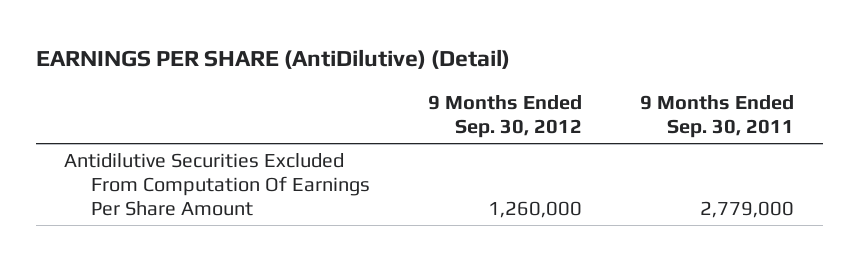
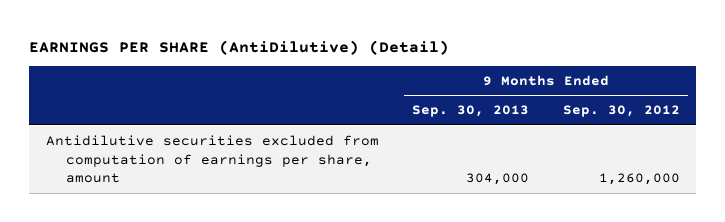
[639,94,794,139] 9 Months Ended Sep. 30, 2011 -> none
none -> [412,105,530,118] Sep. 30, 2013
[64,152,370,217] Antidilutive Securities Excluded From Computation Of Earnings Per Share Amount -> [45,134,379,184] Antidilutive securities excluded from computation of earnings per share, amount

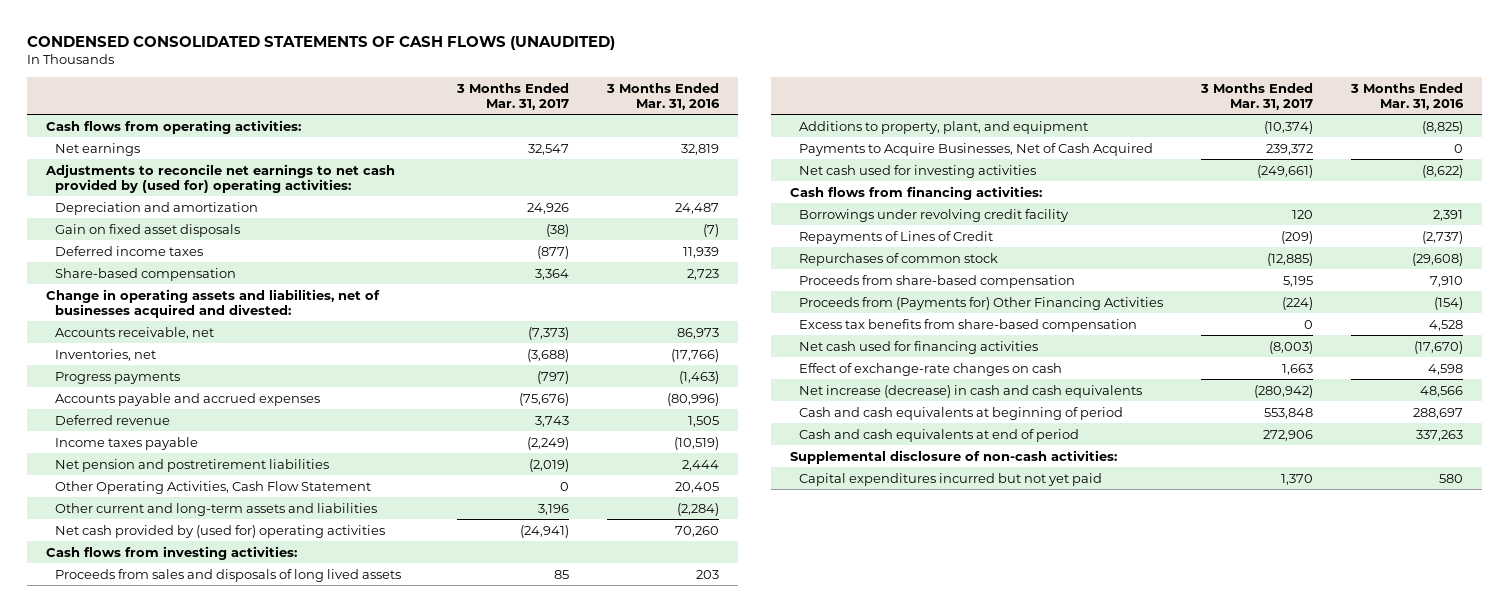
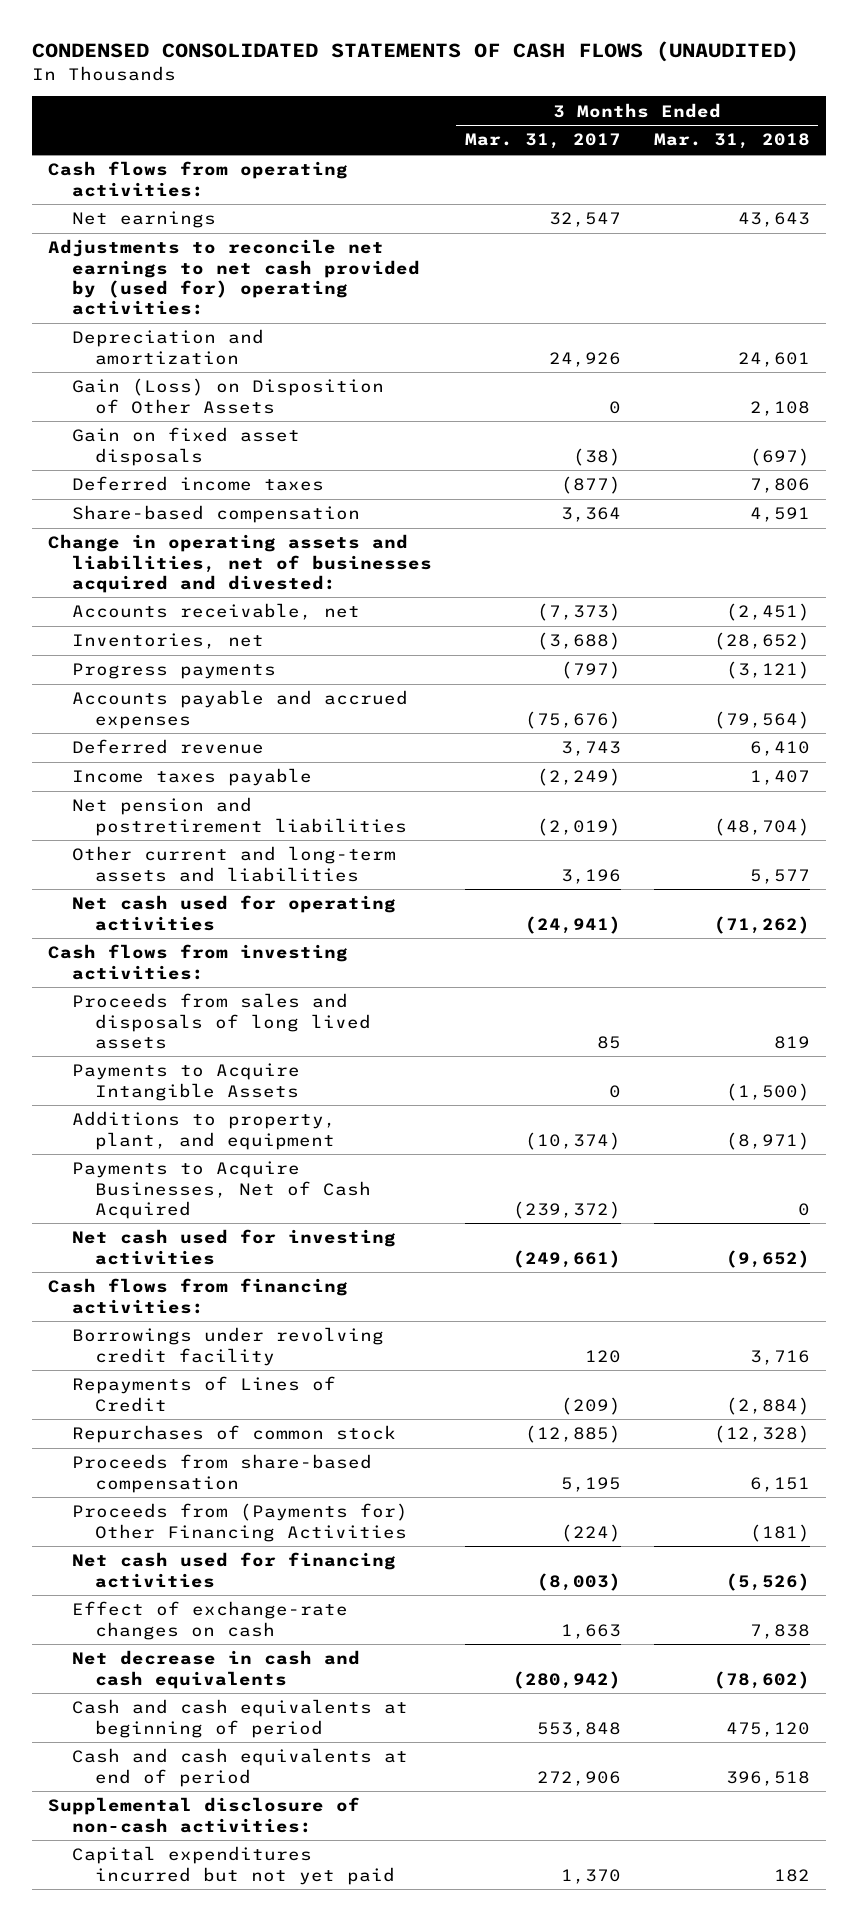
[606,82,721,110] 3 Months Ended Mar. 31, 2016 -> none
none -> [653,133,810,150] Mar. 31, 2018
none -> [71,378,384,414] Gain (Loss) on Disposition of Other Assets
[54,480,371,494] Other Operating Activities, Cash Flow Statement -> none
[54,524,385,538] Net cash provided by (used for) operating activities -> [71,895,396,931] Net cash used for operating activities
none -> [71,1063,300,1101] Payments to Acquire Intangible Assets
[1266,143,1314,155] 239,372 -> [512,1200,621,1219] (239,372)
[798,318,1137,332] Excess tax benefits from share-based compensation -> none
[798,384,1142,398] Net increase (decrease) in cash and cash equivalents -> [71,1650,360,1689] Net decrease in cash and cash equivalents

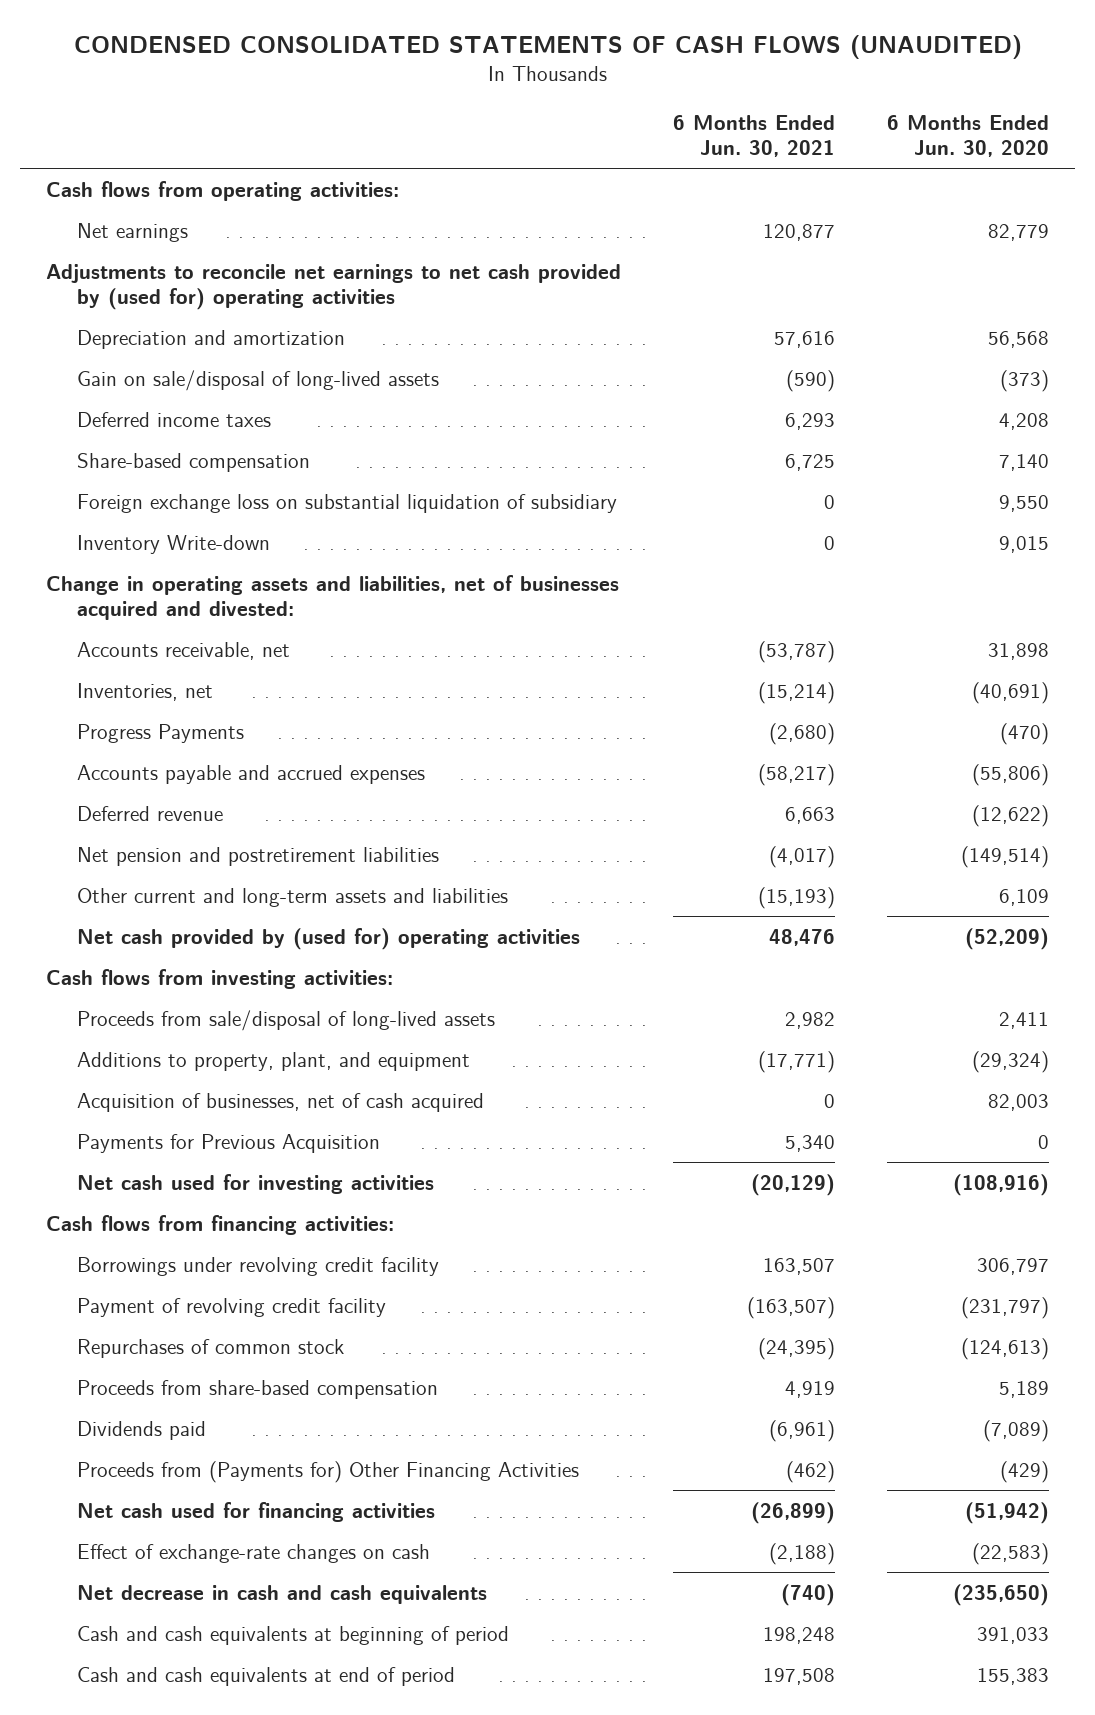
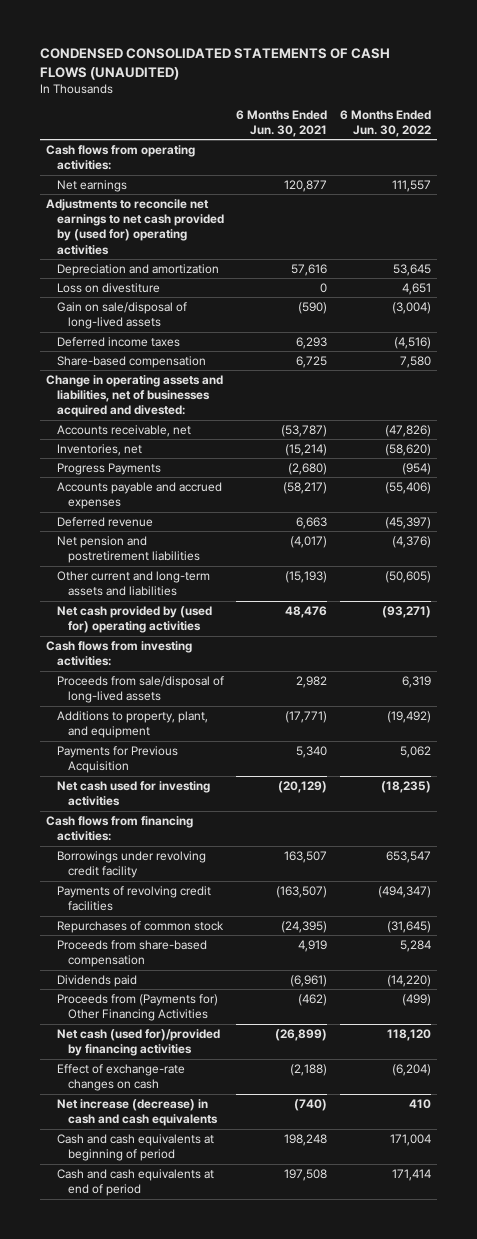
[887,115,1050,158] 6 Months Ended Jun. 30, 2020 -> none
none -> [339,109,431,137] 6 Months Ended Jun. 30, 2022
none -> [56,282,160,293] Loss on divestiture
[76,493,617,513] Foreign exchange loss on substantial liquidation of subsidiary -> none
[76,534,270,554] Inventory Write-down -> none
[76,1092,484,1112] Acquisition of businesses, net of cash acquired -> none
[76,1297,386,1317] Payment of revolving credit facility -> [56,885,211,912] Payments of revolving credit facilities
[76,1501,435,1522] Net cash used for financing activities -> [56,1028,220,1057] Net cash (used for)/provided by financing activities
[76,1584,487,1604] Net decrease in cash and cash equivalents -> [56,1098,218,1127] Net increase (decrease) in cash and cash equivalents

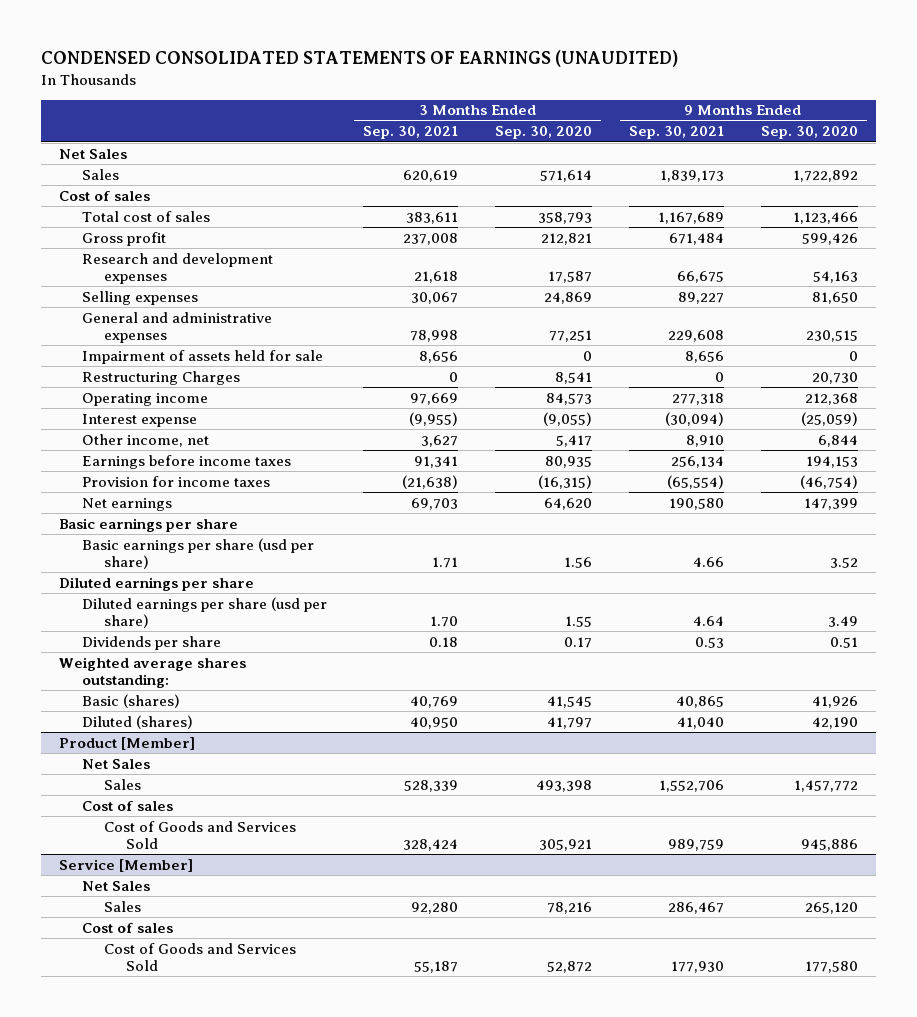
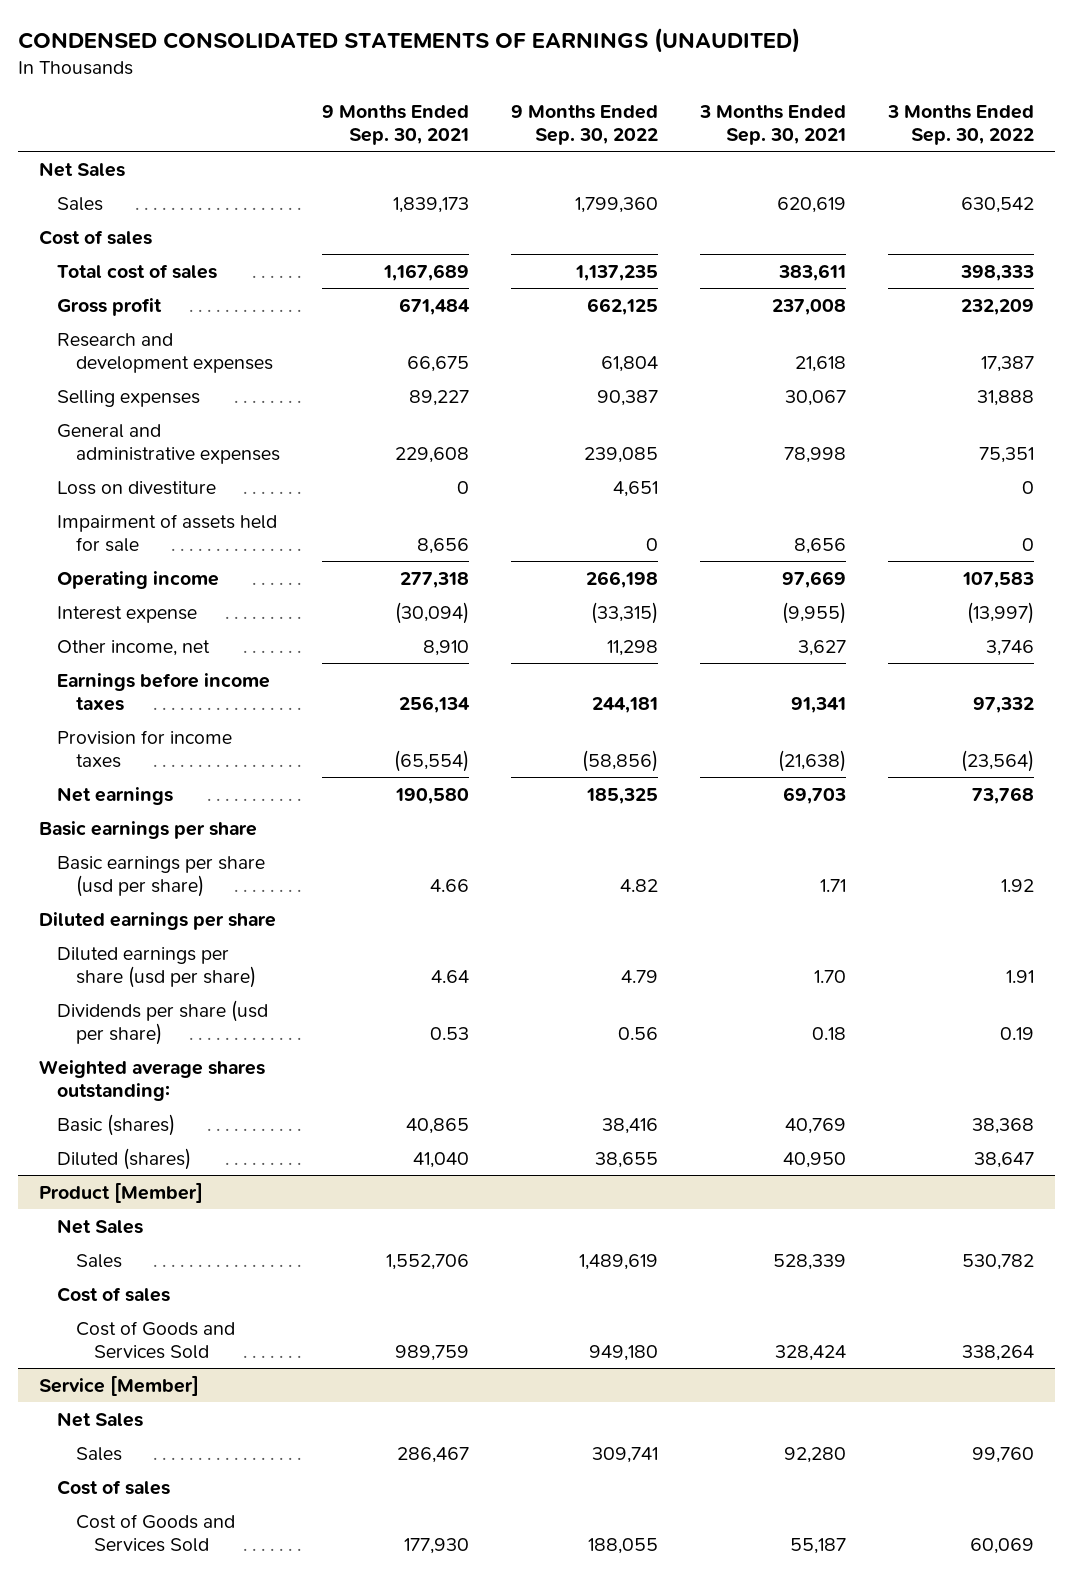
[495,126,593,140] Sep. 30, 2020 -> none
[760,126,858,140] Sep. 30, 2020 -> none
none -> [510,104,658,145] 9 Months Ended Sep. 30, 2022
none -> [886,104,1034,145] 3 Months Ended Sep. 30, 2022
none -> [57,480,217,495] Loss on divestiture
[81,370,240,385] Restructuring Charges -> none
[81,635,221,650] Dividends per share -> [57,999,269,1045] Dividends per share (usd per share)

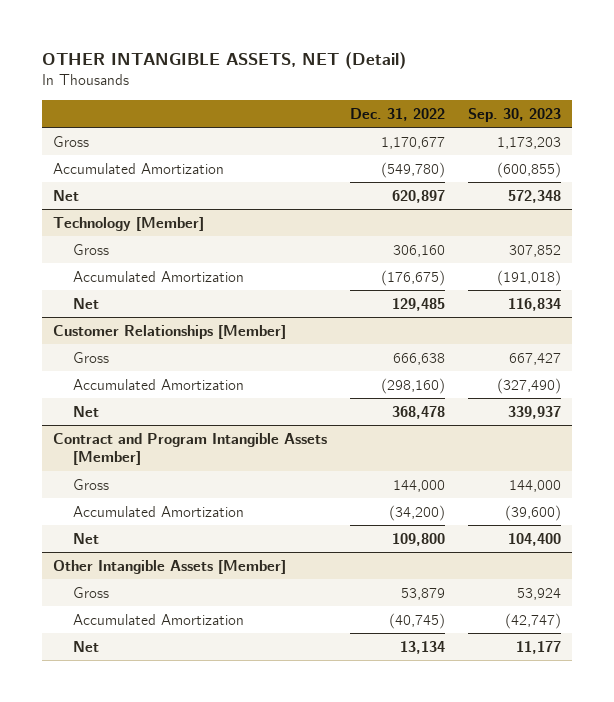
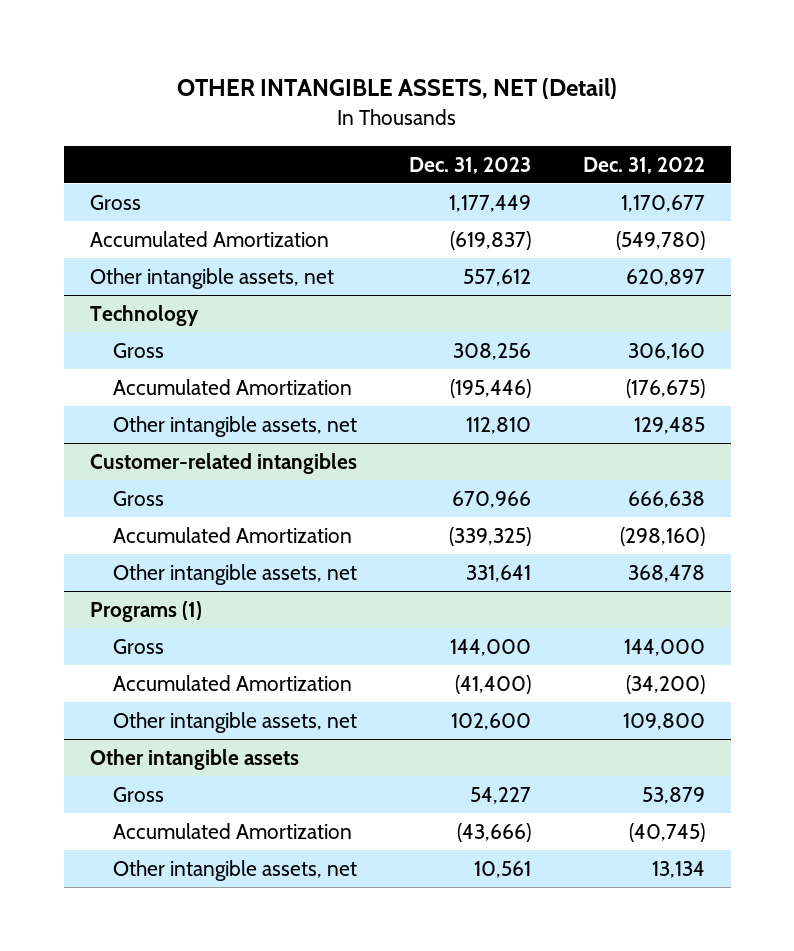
[467,107,561,122] Sep. 30, 2023 -> none
none -> [408,156,531,174] Dec. 31, 2023
[53,189,80,201] Net -> [89,267,334,289] Other intangible assets, net
[53,216,205,231] Technology [Member] -> [89,304,199,326] Technology
[72,297,99,309] Net -> [112,415,357,437] Other intangible assets, net
[53,324,287,339] Customer Relationships [Member] -> [89,452,357,474] Customer-related intangibles
[72,405,99,417] Net -> [112,563,357,585] Other intangible assets, net
[53,432,328,466] Contract and Program Intangible Assets [Member] -> [89,600,202,622] Programs (1)
[72,532,99,544] Net -> [112,711,357,733] Other intangible assets, net
[53,559,287,574] Other Intangible Assets [Member] -> [89,748,299,770] Other intangible assets
[72,640,99,652] Net -> [112,859,357,881] Other intangible assets, net

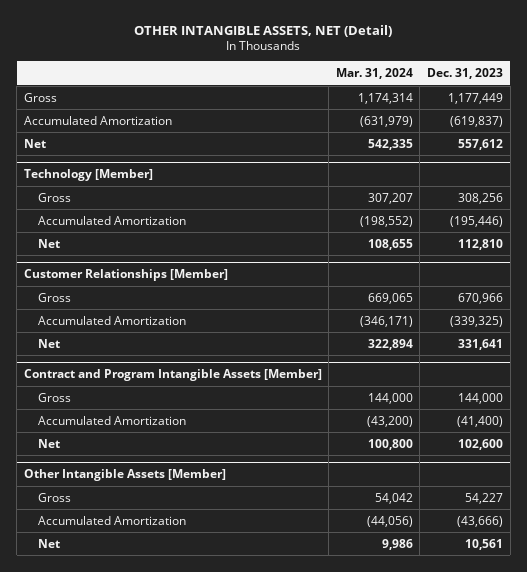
[582,156,705,174] Dec. 31, 2022 -> none
none -> [335,68,413,80] Mar. 31, 2024
[89,267,334,289] Other intangible assets, net -> [23,138,46,148] Net
[89,304,199,326] Technology -> [23,169,153,182] Technology [Member]
[112,415,357,437] Other intangible assets, net -> [38,238,61,248] Net
[89,452,357,474] Customer-related intangibles -> [23,269,228,282] Customer Relationships [Member]
[112,563,357,585] Other intangible assets, net -> [38,338,61,348] Net
[89,600,202,622] Programs (1) -> [23,369,322,382] Contract and Program Intangible Assets [Member]
[112,711,357,733] Other intangible assets, net -> [38,438,61,448] Net
[89,748,299,770] Other intangible assets -> [23,469,226,482] Other Intangible Assets [Member]
[112,859,357,881] Other intangible assets, net -> [38,538,61,548] Net

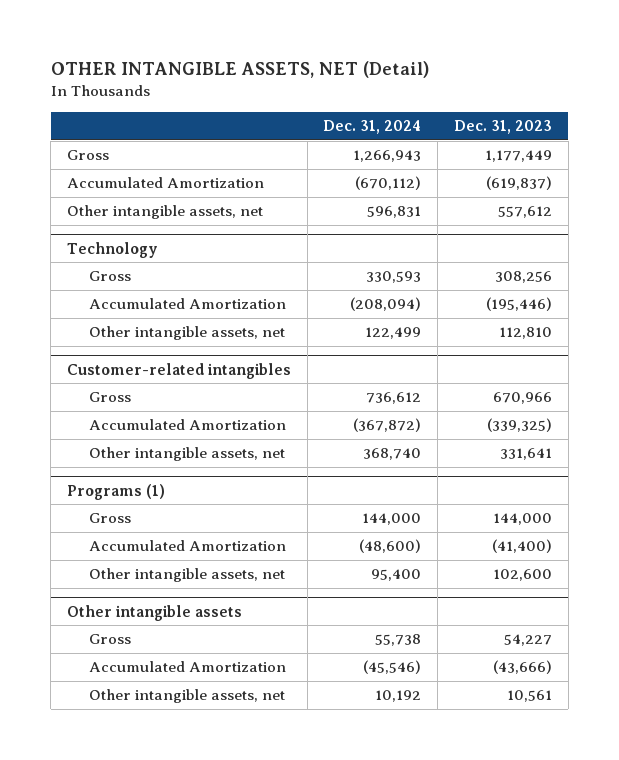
[335,68,413,80] Mar. 31, 2024 -> none
none -> [323,120,422,135] Dec. 31, 2024
[23,138,46,148] Net -> [66,205,263,220] Other intangible assets, net
[23,169,153,182] Technology [Member] -> [66,242,158,259] Technology
[38,238,61,248] Net -> [88,326,285,341] Other intangible assets, net
[23,269,228,282] Customer Relationships [Member] -> [66,363,291,380] Customer-related intangibles
[38,338,61,348] Net -> [88,447,285,462] Other intangible assets, net
[23,369,322,382] Contract and Program Intangible Assets [Member] -> [66,484,165,501] Programs (1)
[38,438,61,448] Net -> [88,568,285,583] Other intangible assets, net
[23,469,226,482] Other Intangible Assets [Member] -> [66,605,242,622] Other intangible assets
[38,538,61,548] Net -> [88,689,285,704] Other intangible assets, net

